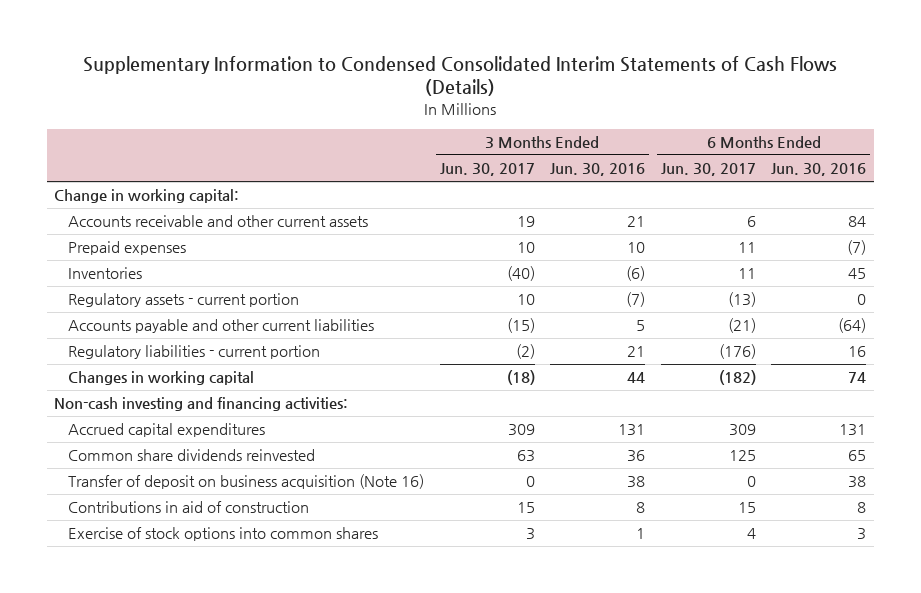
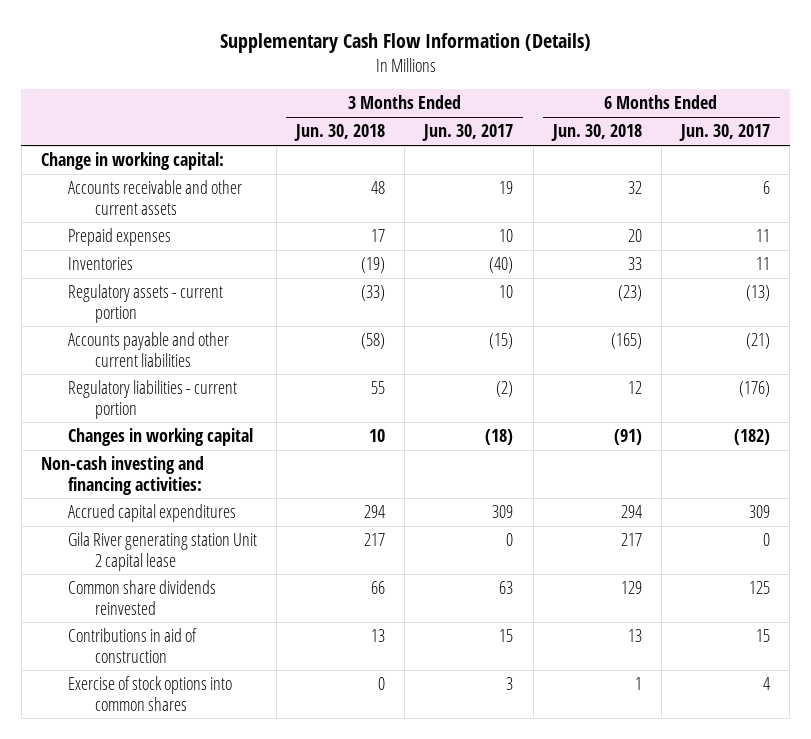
[83,55,838,97] Supplementary Information to Condensed Consolidated Interim Statements of Cash Flows (Details) -> [219,33,591,54] Supplementary Cash Flow Information (Details)
[550,163,646,177] Jun. 30, 2016 -> none
[771,163,867,177] Jun. 30, 2016 -> none
none -> [294,124,386,142] Jun. 30, 2018
none -> [550,124,642,142] Jun. 30, 2018
none -> [67,532,257,571] Gila River generating station Unit 2 capital lease
[68,474,425,490] Transfer of deposit on business acquisition (Note 16) -> none

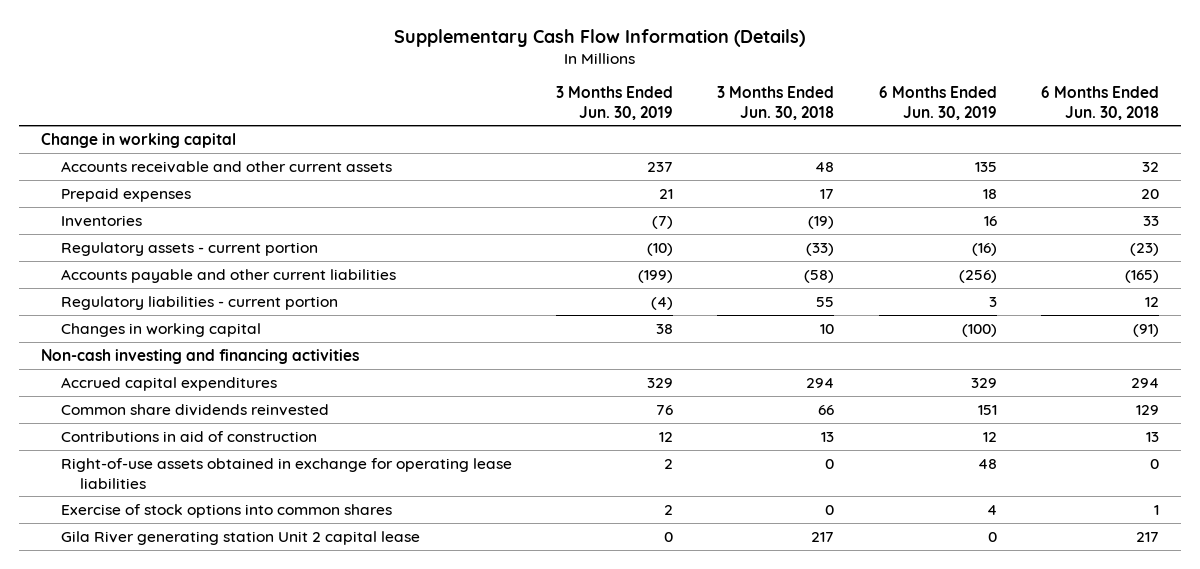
[422,124,514,142] Jun. 30, 2017 -> none
[679,124,771,142] Jun. 30, 2017 -> none
none -> [556,85,674,120] 3 Months Ended Jun. 30, 2019
none -> [878,85,997,120] 6 Months Ended Jun. 30, 2019
[41,152,225,171] Change in working capital: -> [40,132,236,148] Change in working capital
[41,456,205,495] Non-cash investing and financing activities: -> [40,348,359,364] Non-cash investing and financing activities
none -> [60,457,512,489] Right-of-use assets obtained in exchange for operating lease liabilities
[67,532,257,571] Gila River generating station Unit 2 capital lease -> [60,530,420,545] Gila River generating station Unit 2 capital lease

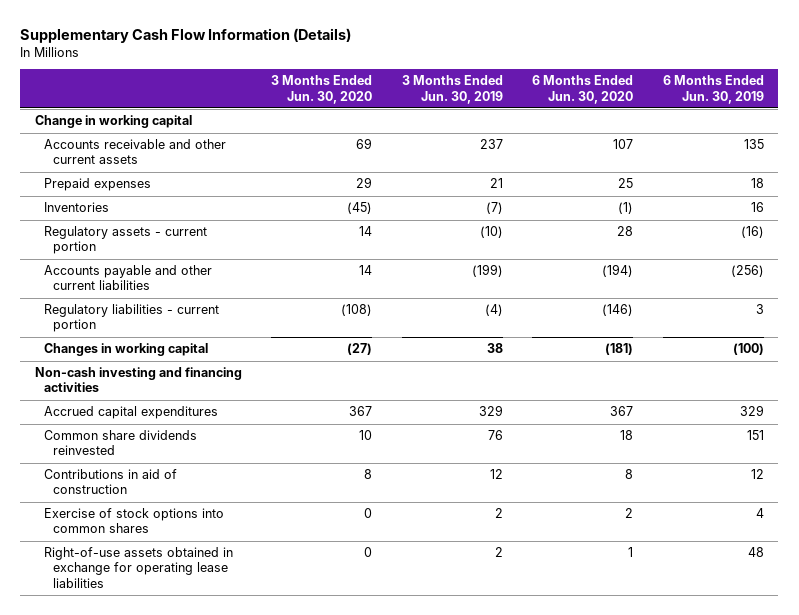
[717,85,835,120] 3 Months Ended Jun. 30, 2018 -> none
[1041,85,1160,120] 6 Months Ended Jun. 30, 2018 -> none
none -> [271,75,373,104] 3 Months Ended Jun. 30, 2020
none -> [532,75,634,104] 6 Months Ended Jun. 30, 2020
[60,530,420,545] Gila River generating station Unit 2 capital lease -> none
[60,457,512,489] Right-of-use assets obtained in exchange for operating lease liabilities -> [43,547,233,588] Right-of-use assets obtained in exchange for operating lease liabilities

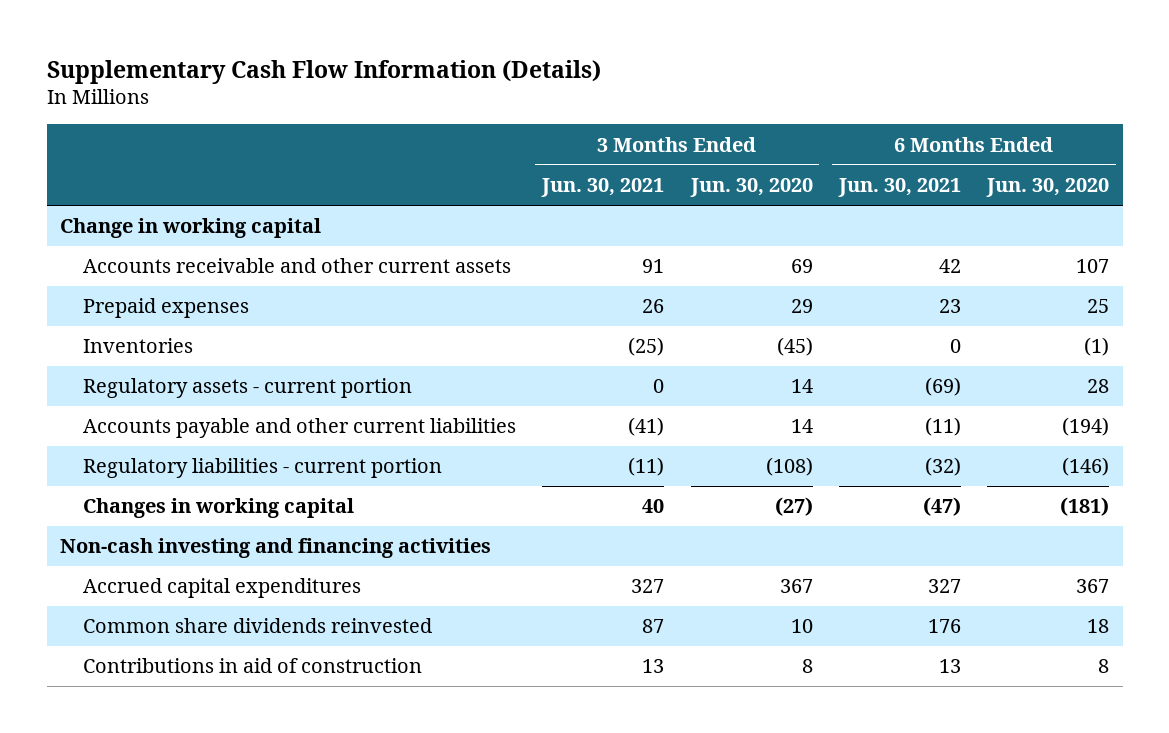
[401,75,503,104] 3 Months Ended Jun. 30, 2019 -> none
[662,75,764,104] 6 Months Ended Jun. 30, 2019 -> none
none -> [541,178,665,198] Jun. 30, 2021
none -> [837,178,961,198] Jun. 30, 2021
[43,508,224,534] Exercise of stock options into common shares -> none
[43,547,233,588] Right-of-use assets obtained in exchange for operating lease liabilities -> none

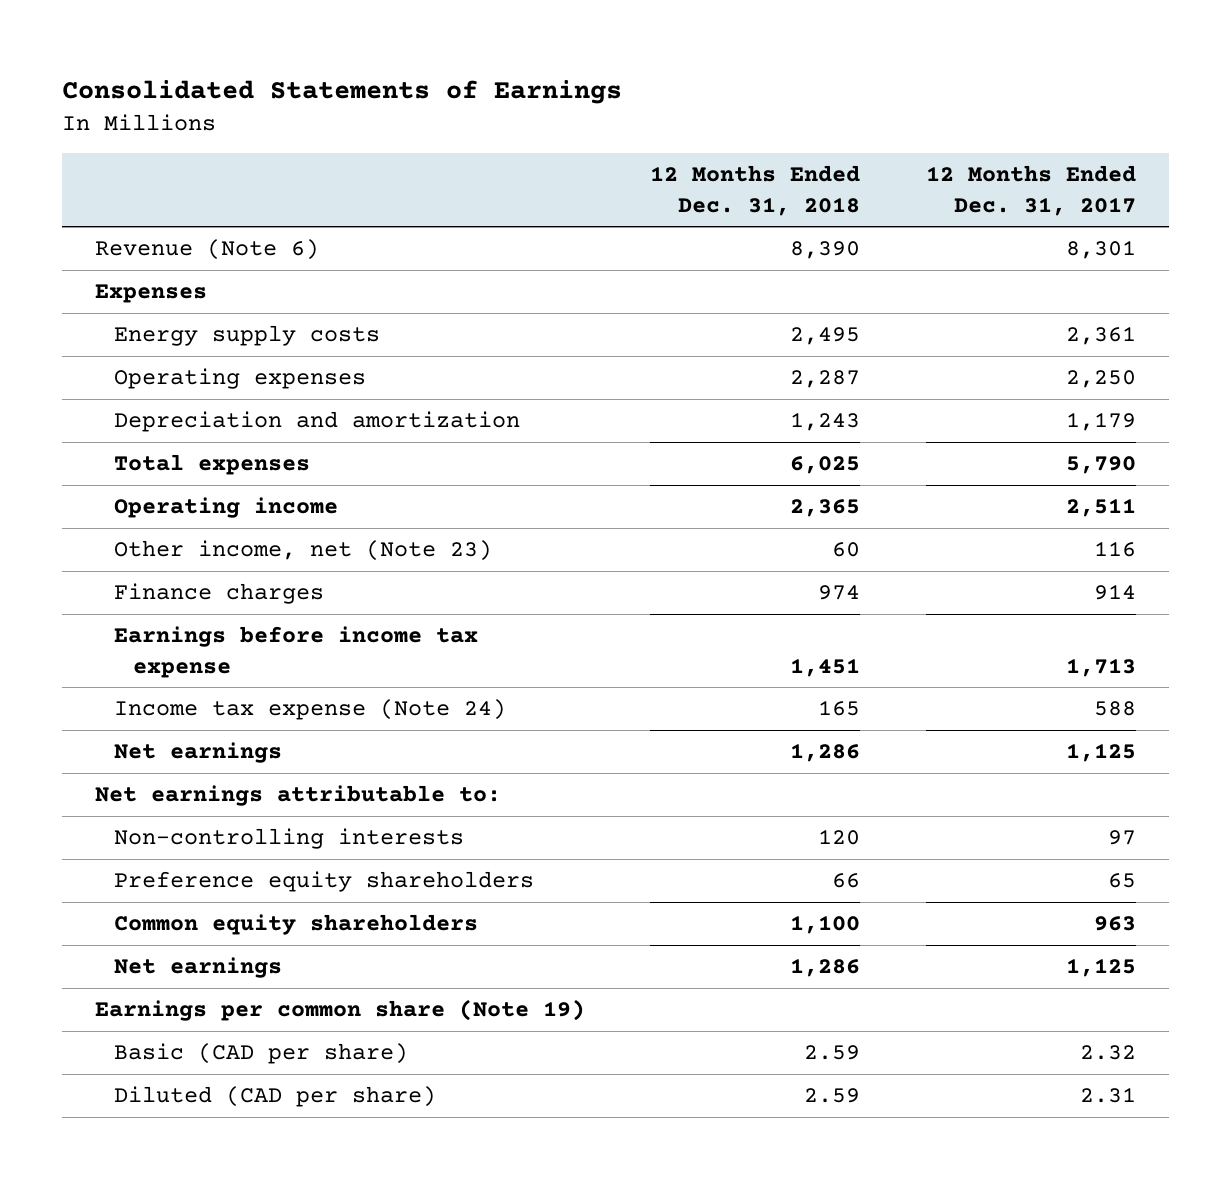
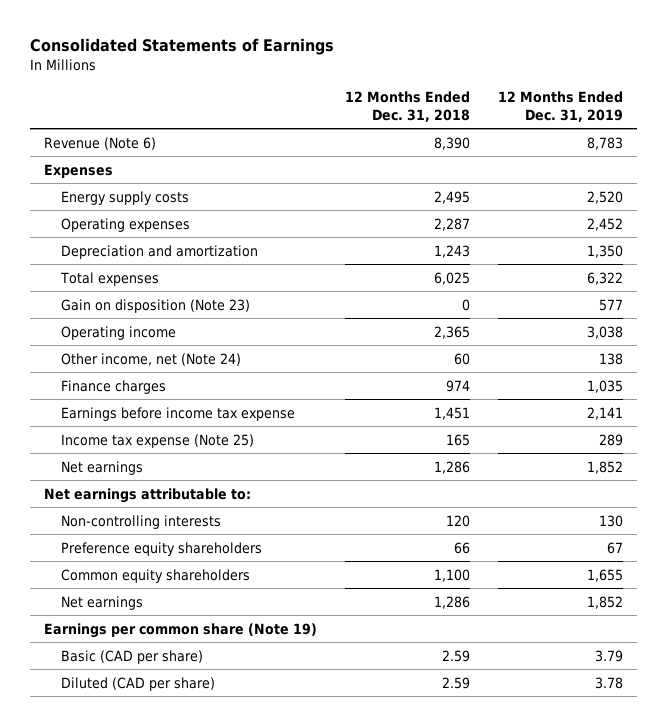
[926,165,1137,216] 12 Months Ended Dec. 31, 2017 -> none
none -> [498,91,624,122] 12 Months Ended Dec. 31, 2019
none -> [60,298,250,313] Gain on disposition (Note 23)
[113,540,492,562] Other income, net (Note 23) -> [60,352,241,366] Other income, net (Note 24)
[113,699,506,721] Income tax expense (Note 24) -> [60,433,254,448] Income tax expense (Note 25)

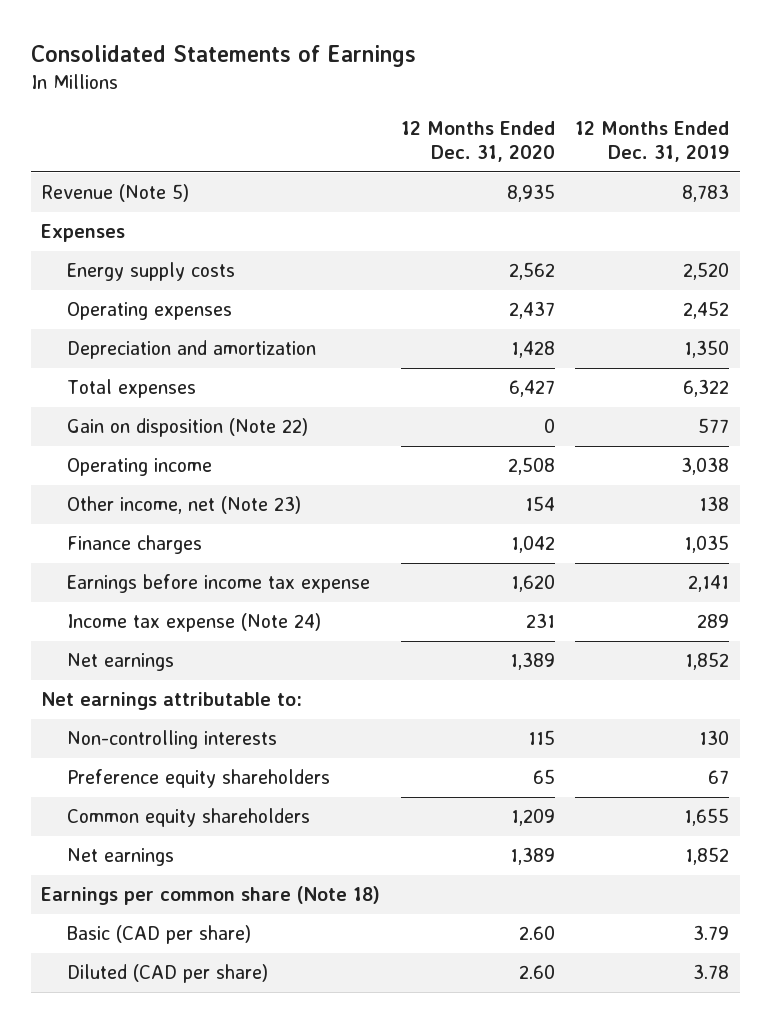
[344,91,470,122] 12 Months Ended Dec. 31, 2018 -> none
none -> [400,121,555,162] 12 Months Ended Dec. 31, 2020
[43,136,156,150] Revenue (Note 6) -> [41,184,190,203] Revenue (Note 5)
[60,298,250,313] Gain on disposition (Note 23) -> [66,418,308,438] Gain on disposition (Note 22)
[60,352,241,366] Other income, net (Note 24) -> [66,496,301,515] Other income, net (Note 23)
[60,433,254,448] Income tax expense (Note 25) -> [66,613,321,633] Income tax expense (Note 24)
[43,622,317,638] Earnings per common share (Note 19) -> [41,886,381,906] Earnings per common share (Note 18)

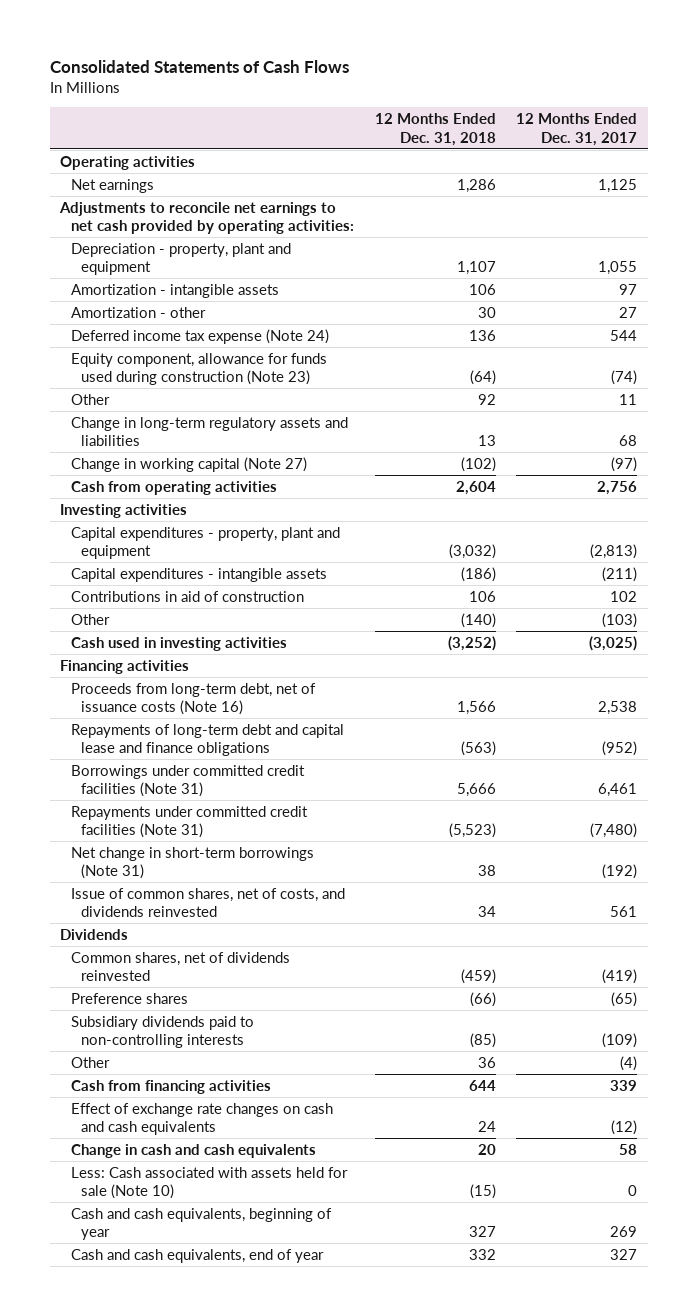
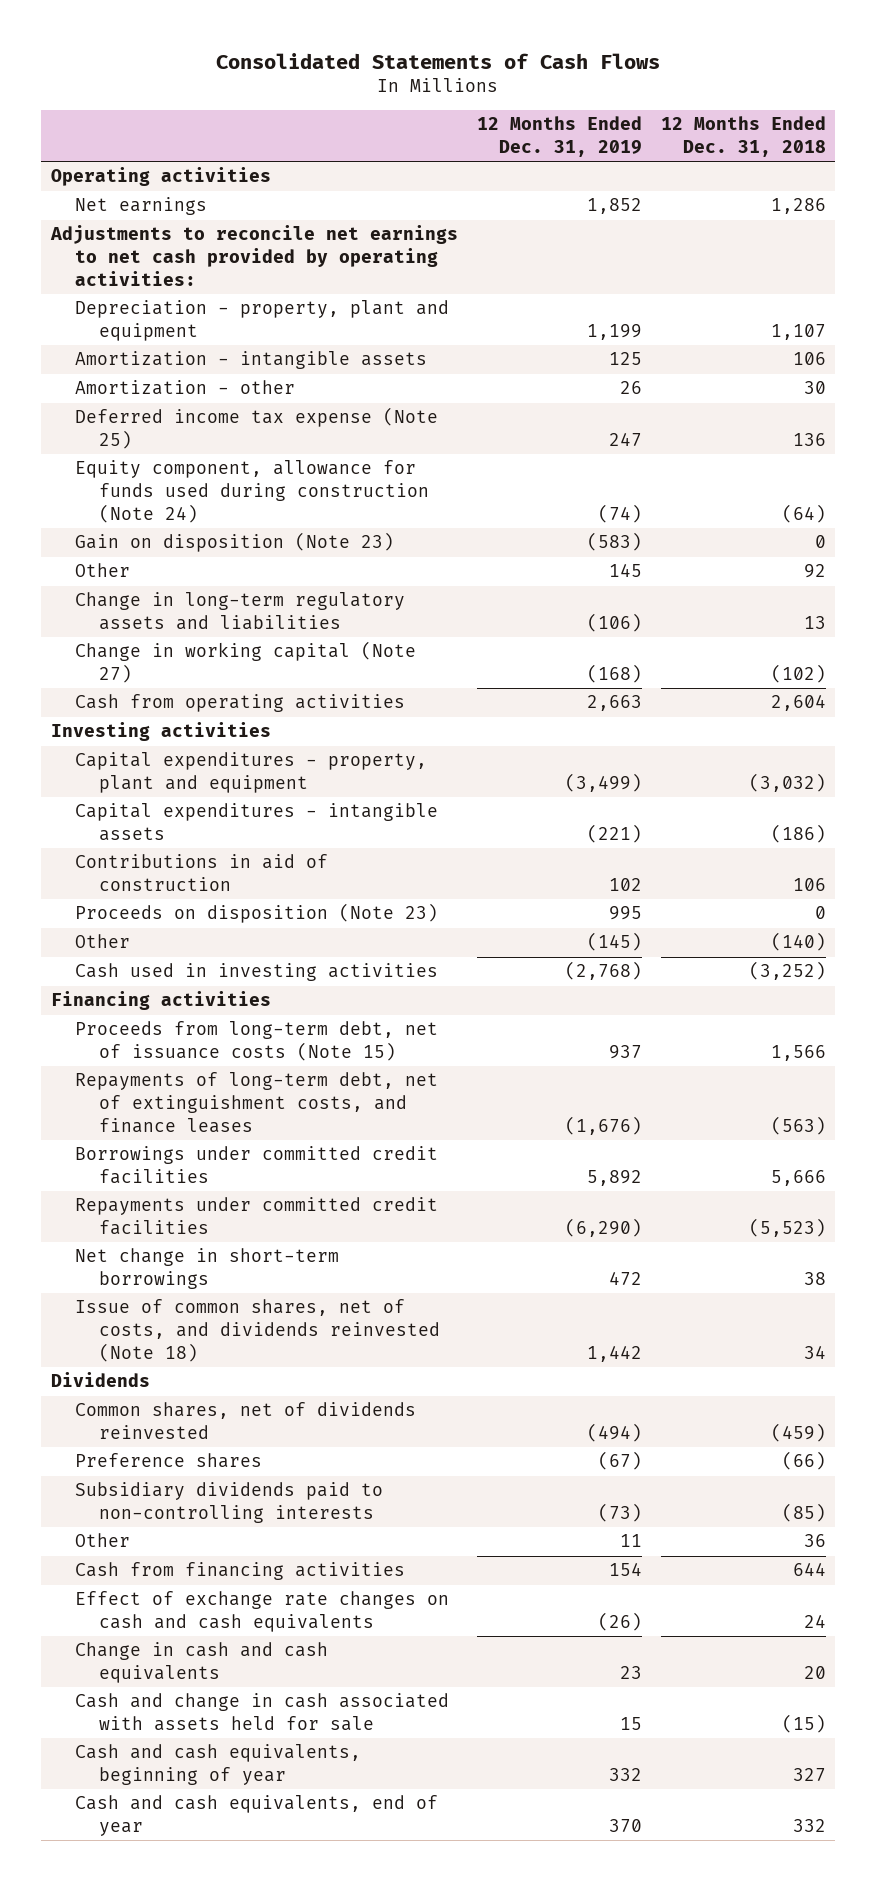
[516,113,638,146] 12 Months Ended Dec. 31, 2017 -> none
none -> [476,116,642,157] 12 Months Ended Dec. 31, 2019
[70,328,329,344] Deferred income tax expense (Note 24) -> [75,407,439,450] Deferred income tax expense (Note 25)
[70,352,327,386] Equity component, allowance for funds used during construction (Note 23) -> [75,460,430,523] Equity component, allowance for funds used during construction (Note 24)
none -> [75,532,395,553] Gain on disposition (Note 23)
none -> [75,903,439,924] Proceeds on disposition (Note 23)
[70,682,316,716] Proceeds from long-term debt, net of issuance costs (Note 16) -> [75,1021,439,1062] Proceeds from long-term debt, net of issuance costs (Note 15)
[70,723,344,757] Repayments of long-term debt and capital lease and finance obligations -> [75,1072,439,1133] Repayments of long-term debt, net of extinguishment costs, and finance leases
[70,764,305,798] Borrowings under committed credit facilities (Note 31) -> [75,1146,439,1185] Borrowings under committed credit facilities
[70,805,308,839] Repayments under committed credit facilities (Note 31) -> [75,1197,439,1236] Repayments under committed credit facilities
[70,846,314,880] Net change in short-term borrowings (Note 31) -> [75,1248,340,1290] Net change in short-term borrowings
[70,887,345,918] Issue of common shares, net of costs, and dividends reinvested -> [75,1299,441,1362] Issue of common shares, net of costs, and dividends reinvested (Note 18)
[70,1166,348,1200] Less: Cash associated with assets held for sale (Note 10) -> [75,1693,450,1732] Cash and change in cash associated with assets held for sale

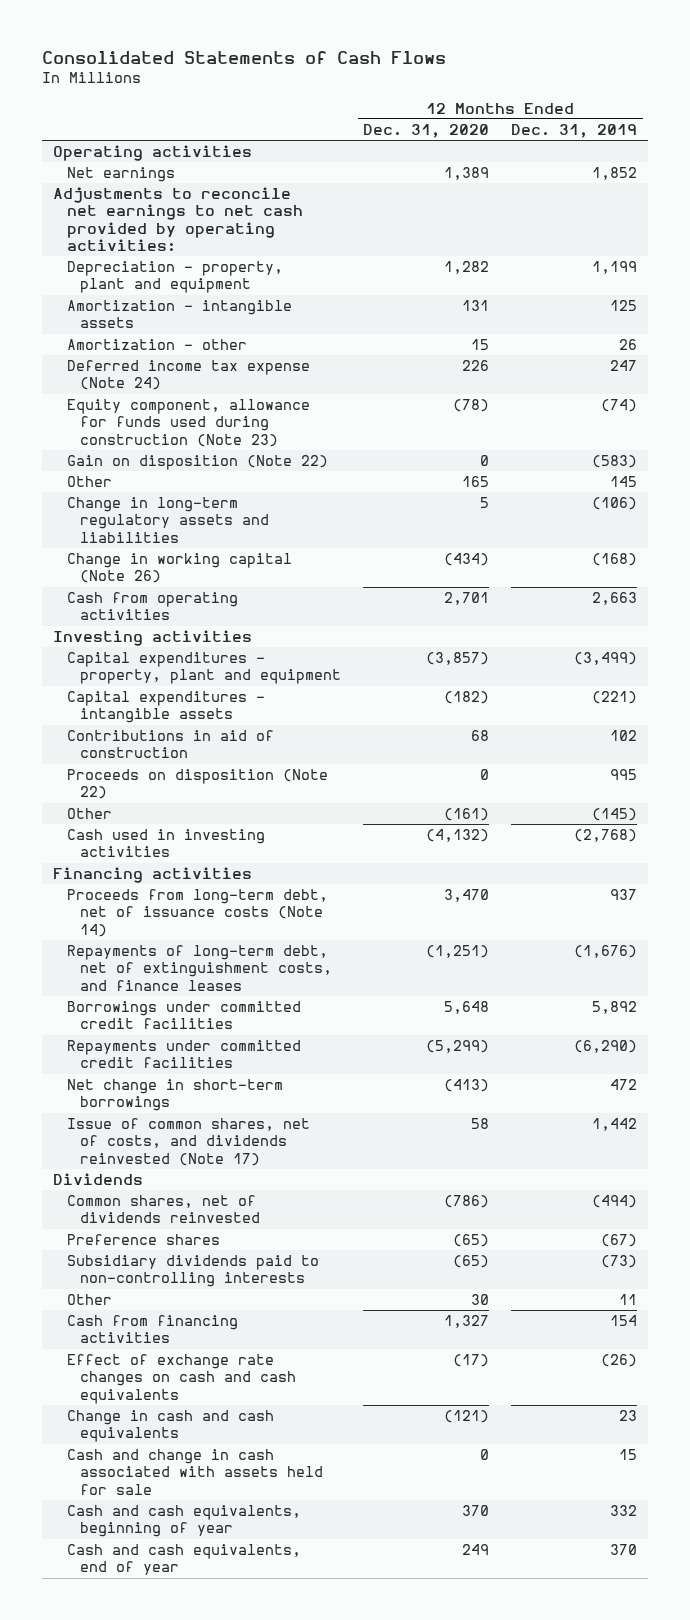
[660,116,826,157] 12 Months Ended Dec. 31, 2018 -> none
none -> [363,123,490,138] Dec. 31, 2020
[75,407,439,450] Deferred income tax expense (Note 25) -> [66,360,310,391] Deferred income tax expense (Note 24)
[75,460,430,523] Equity component, allowance for funds used during construction (Note 24) -> [66,399,310,447] Equity component, allowance for funds used during construction (Note 23)
[75,532,395,553] Gain on disposition (Note 23) -> [66,455,328,471] Gain on disposition (Note 22)
[75,641,417,684] Change in working capital (Note 27) -> [66,553,292,584] Change in working capital (Note 26)
[75,903,439,924] Proceeds on disposition (Note 23) -> [66,769,328,800] Proceeds on disposition (Note 22)
[75,1021,439,1062] Proceeds from long-term debt, net of issuance costs (Note 15) -> [66,889,328,937] Proceeds from long-term debt, net of issuance costs (Note 14)
[75,1299,441,1362] Issue of common shares, net of costs, and dividends reinvested (Note 18) -> [66,1118,310,1166] Issue of common shares, net of costs, and dividends reinvested (Note 17)

